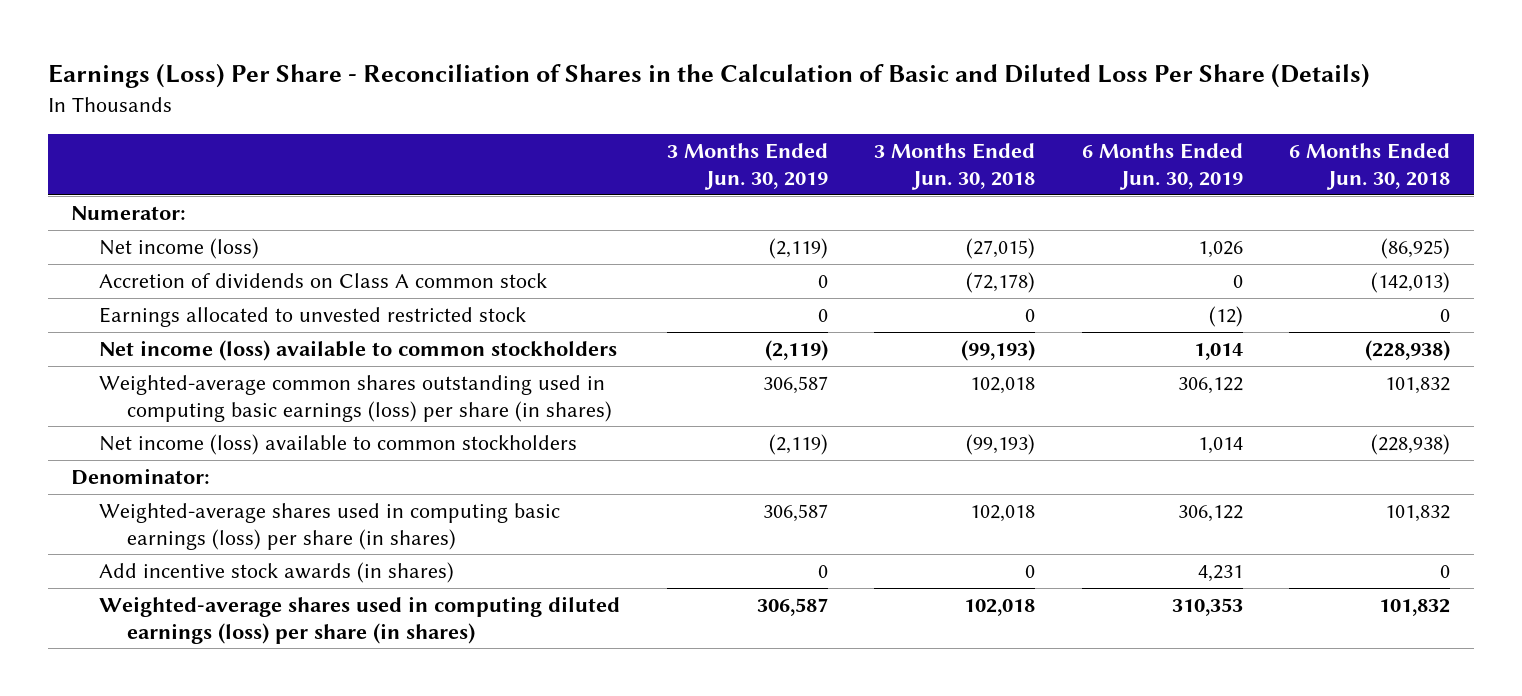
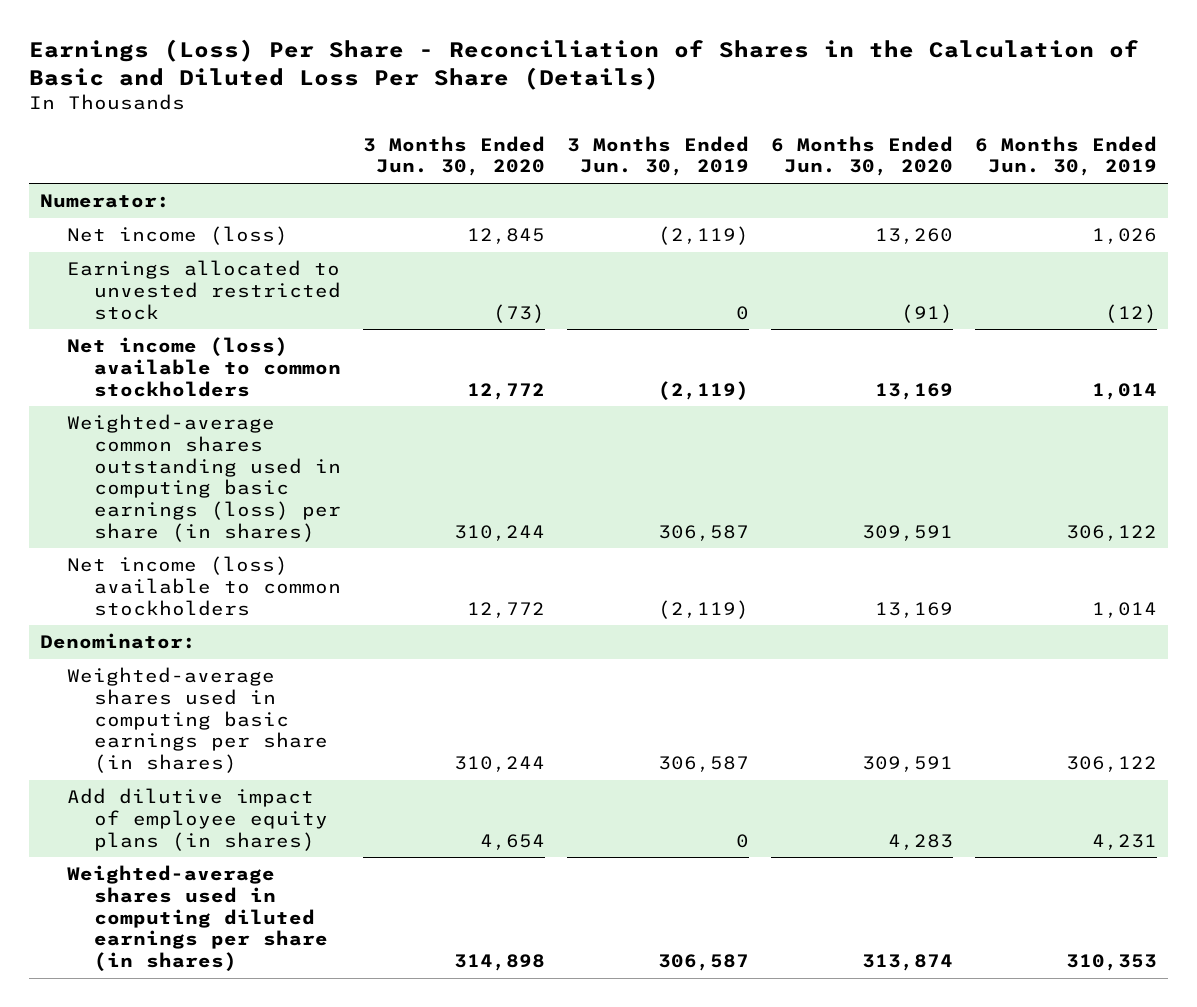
[874,143,1036,190] 3 Months Ended Jun. 30, 2018 -> none
[1289,143,1451,190] 6 Months Ended Jun. 30, 2018 -> none
none -> [362,135,545,177] 3 Months Ended Jun. 30, 2020
none -> [770,135,953,177] 6 Months Ended Jun. 30, 2020
[99,273,548,289] Accretion of dividends on Class A common stock -> none
[99,503,561,550] Weighted-average shares used in computing basic earnings (loss) per share (in shares) -> [66,667,328,773] Weighted-average shares used in computing basic earnings per share (in shares)
[99,562,455,584] Add incentive stock awards (in shares) -> [66,788,328,851] Add dilutive impact of employee equity plans (in shares)
[99,596,621,644] Weighted-average shares used in computing diluted earnings (loss) per share (in shares) -> [66,865,328,971] Weighted-average shares used in computing diluted earnings per share (in shares)

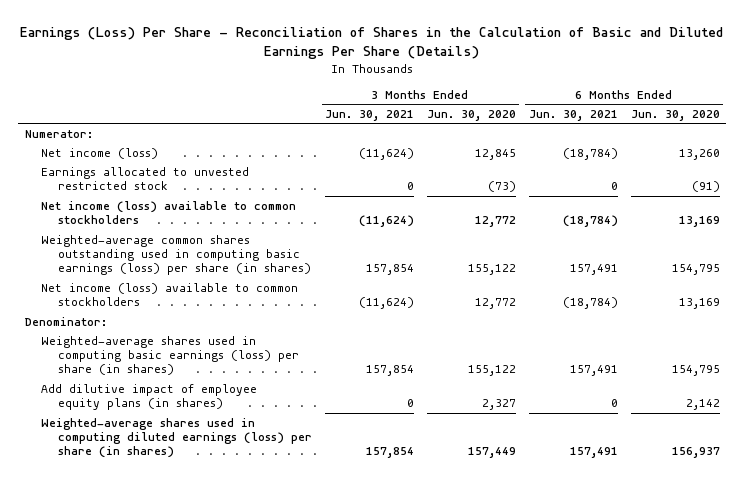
[28,38,1139,91] Earnings (Loss) Per Share - Reconciliation of Shares in the Calculation of Basic and Diluted Loss Per Share (Details) -> [20,27,724,60] Earnings (Loss) Per Share - Reconciliation of Shares in the Calculation of Basic and Diluted Earnings Per Share (Details)
[566,135,749,177] 3 Months Ended Jun. 30, 2019 -> none
[975,135,1158,177] 6 Months Ended Jun. 30, 2019 -> none
none -> [324,109,414,121] Jun. 30, 2021
none -> [528,109,618,121] Jun. 30, 2021
[453,524,545,541] 310,244 -> [467,264,516,276] 155,122
[861,524,953,541] 309,591 -> [671,264,720,276] 154,795
[66,667,328,773] Weighted-average shares used in computing basic earnings per share (in shares) -> [41,335,300,376] Weighted-average shares used in computing basic earnings (loss) per share (in shares)
[453,755,545,772] 310,244 -> [467,365,516,377] 155,122
[861,755,953,772] 309,591 -> [671,365,720,377] 154,795
[479,833,545,850] 4,654 -> [481,399,516,411] 2,327
[887,833,953,850] 4,283 -> [685,399,720,411] 2,142
[66,865,328,971] Weighted-average shares used in computing diluted earnings per share (in shares) -> [41,417,313,459] Weighted-average shares used in computing diluted earnings (loss) per share (in shares)
[453,953,545,971] 314,898 -> [467,447,516,459] 157,449
[861,953,953,971] 313,874 -> [671,447,720,459] 156,937

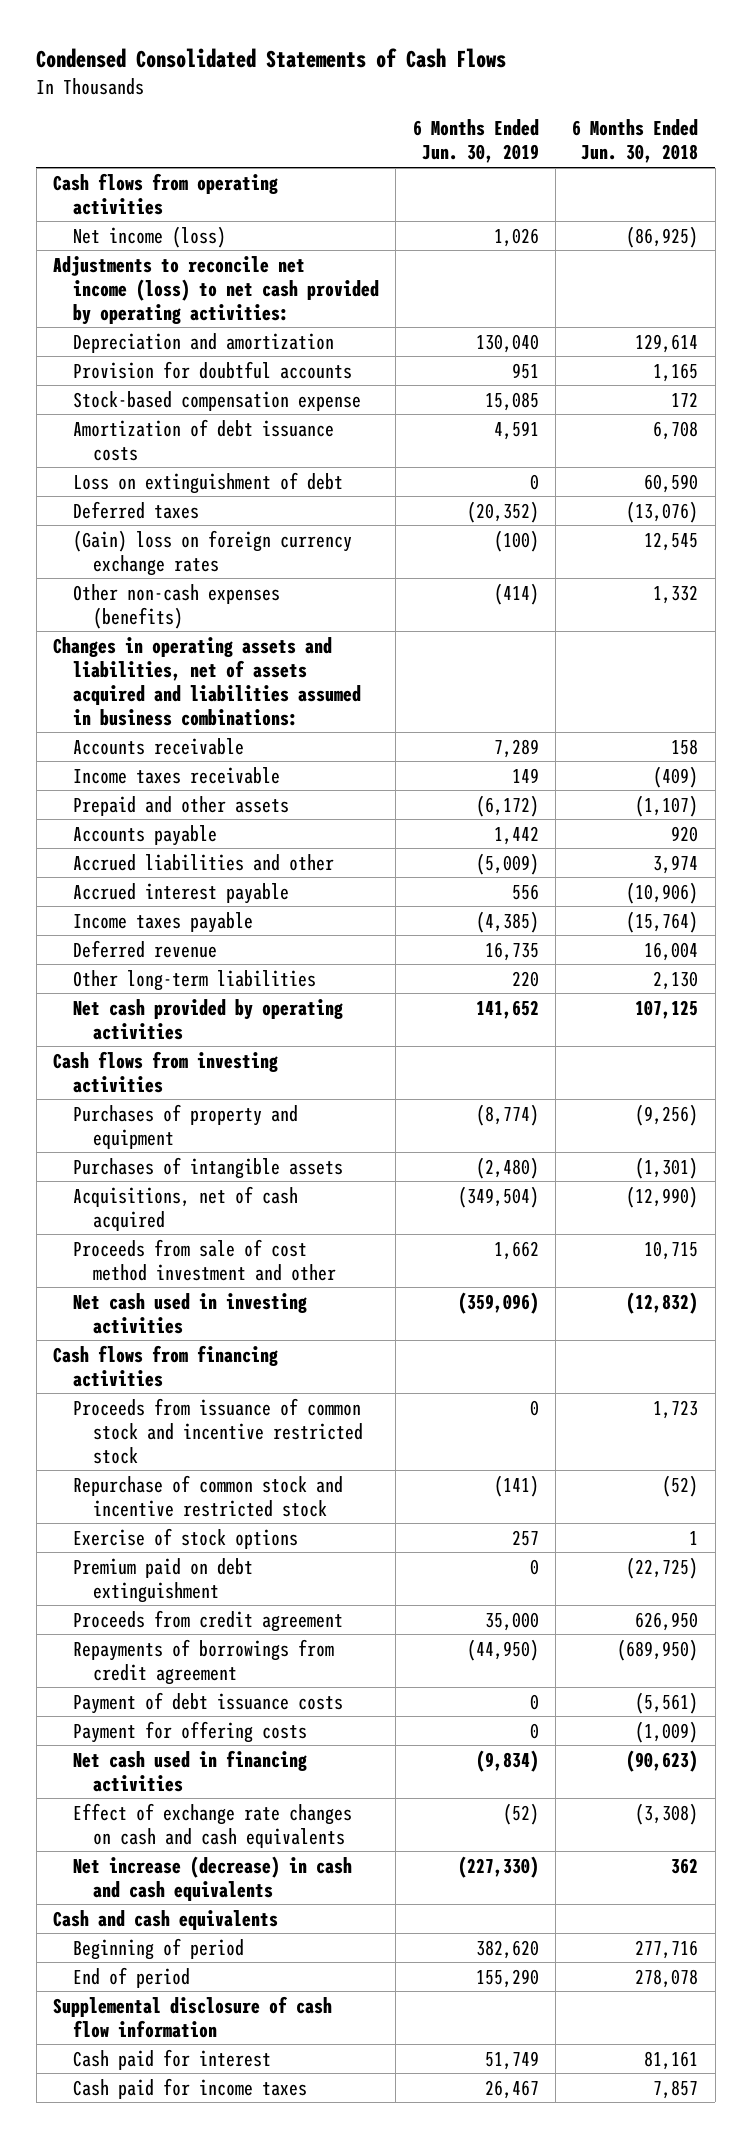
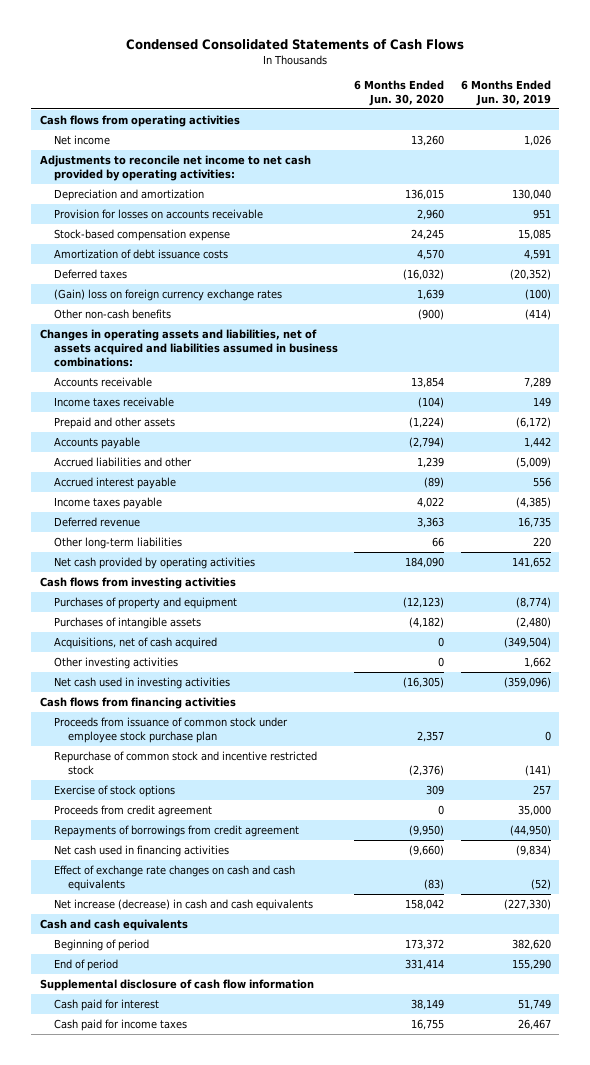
[572,119,699,164] 6 Months Ended Jun. 30, 2018 -> none
none -> [354,80,445,106] 6 Months Ended Jun. 30, 2020
[72,225,226,248] Net income (loss) -> [53,135,110,146] Net income
[52,255,379,325] Adjustments to reconcile net income (loss) to net cash provided by operating activities: -> [39,155,311,181] Adjustments to reconcile net income to net cash provided by operating activities:
[72,360,352,379] Provision for doubtful accounts -> [53,209,263,220] Provision for losses on accounts receivable
[72,471,343,494] Loss on extinguishment of debt -> none
[72,583,280,629] Other non-cash expenses (benefits) -> [53,309,171,320] Other non-cash benefits
[72,1238,336,1281] Proceeds from sale of cost method investment and other -> [53,657,178,670] Other investing activities
[72,1397,363,1464] Proceeds from issuance of common stock and incentive restricted stock -> none
none -> [53,717,288,743] Proceeds from issuance of common stock under employee stock purchase plan
[72,1557,253,1603] Premium paid on debt extinguishment -> none
[72,1691,343,1714] Payment of debt issuance costs -> none
[72,1720,307,1743] Payment for offering costs -> none

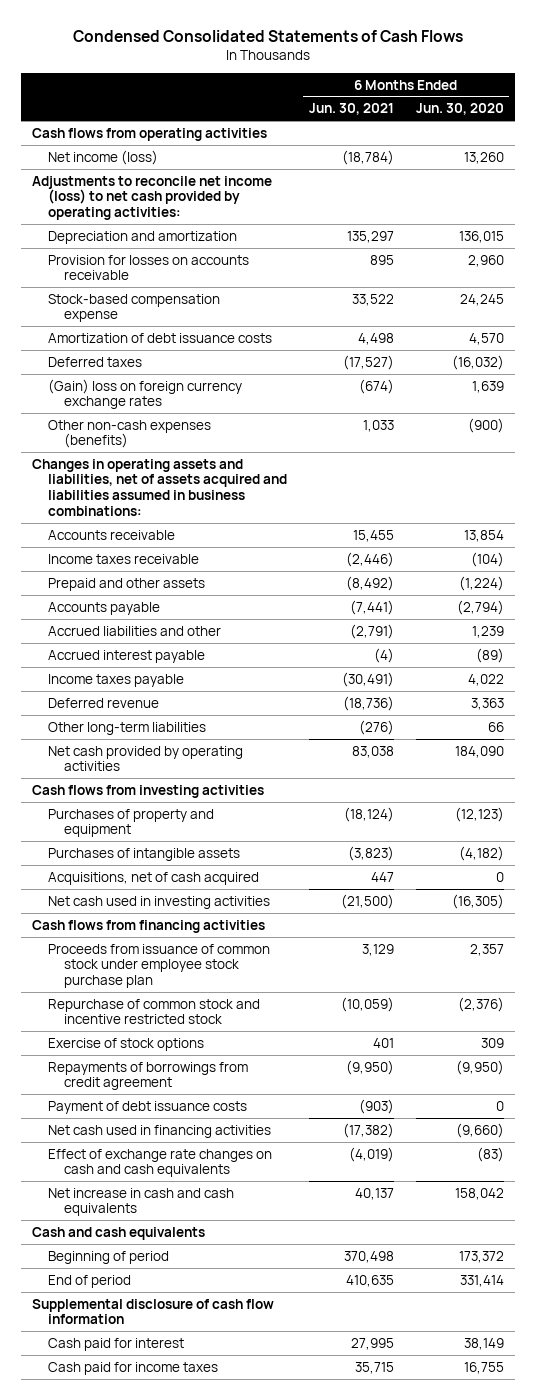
[460,80,551,106] 6 Months Ended Jun. 30, 2019 -> none
none -> [308,103,394,116] Jun. 30, 2021
[53,135,110,146] Net income -> [48,149,159,165] Net income (loss)
[39,155,311,181] Adjustments to reconcile net income to net cash provided by operating activities: -> [31,175,272,221] Adjustments to reconcile net income (loss) to net cash provided by operating activities:
[53,309,171,320] Other non-cash benefits -> [48,419,212,449] Other non-cash expenses (benefits)
[53,657,178,670] Other investing activities -> none
[53,805,212,818] Proceeds from credit agreement -> none
none -> [48,1100,248,1114] Payment of debt issuance costs
[53,899,313,912] Net increase (decrease) in cash and cash equivalents -> [48,1187,235,1217] Net increase in cash and cash equivalents

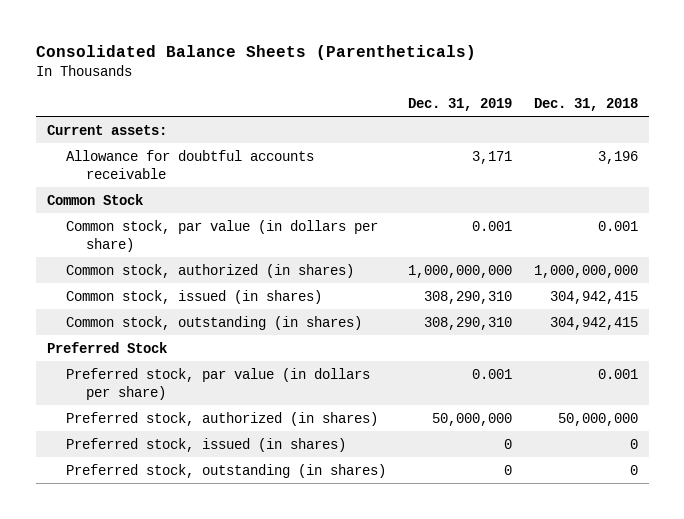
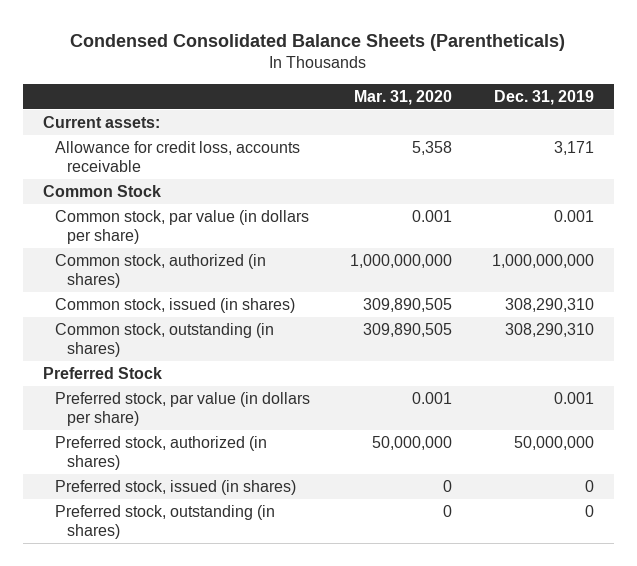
[35,45,476,61] Consolidated Balance Sheets (Parentheticals) -> [70,34,566,52] Condensed Consolidated Balance Sheets (Parentheticals)
[533,97,638,111] Dec. 31, 2018 -> none
none -> [354,89,453,105] Mar. 31, 2020
[66,149,315,179] Allowance for doubtful accounts receivable -> [54,140,300,172] Allowance for credit loss, accounts receivable

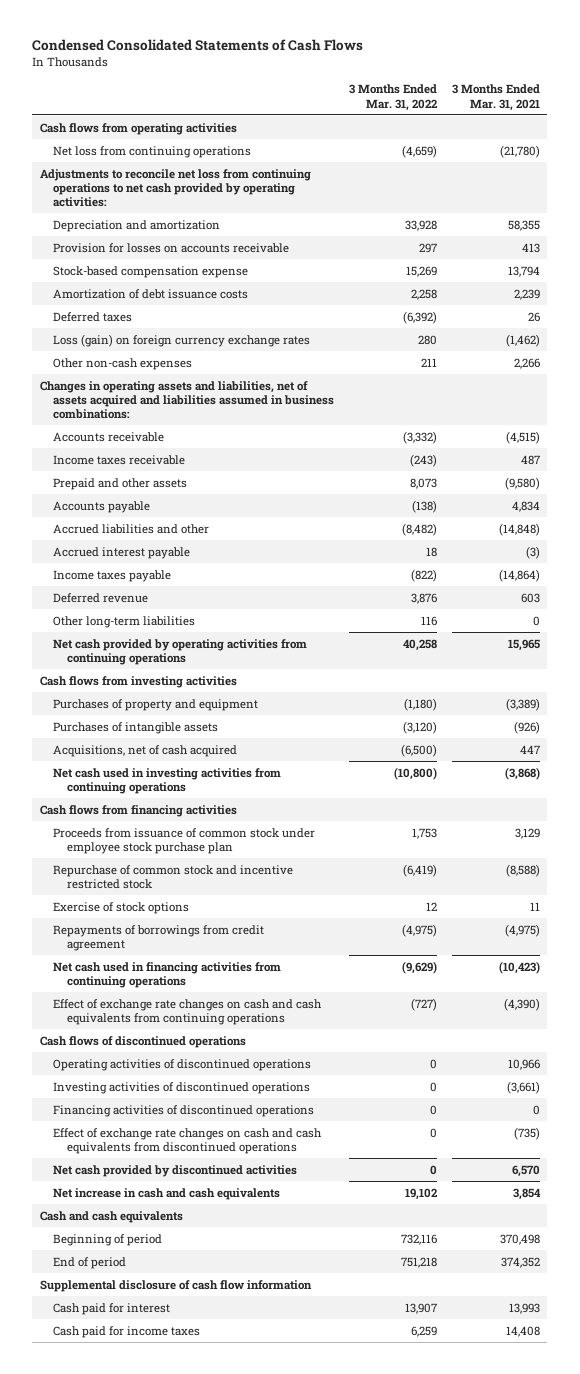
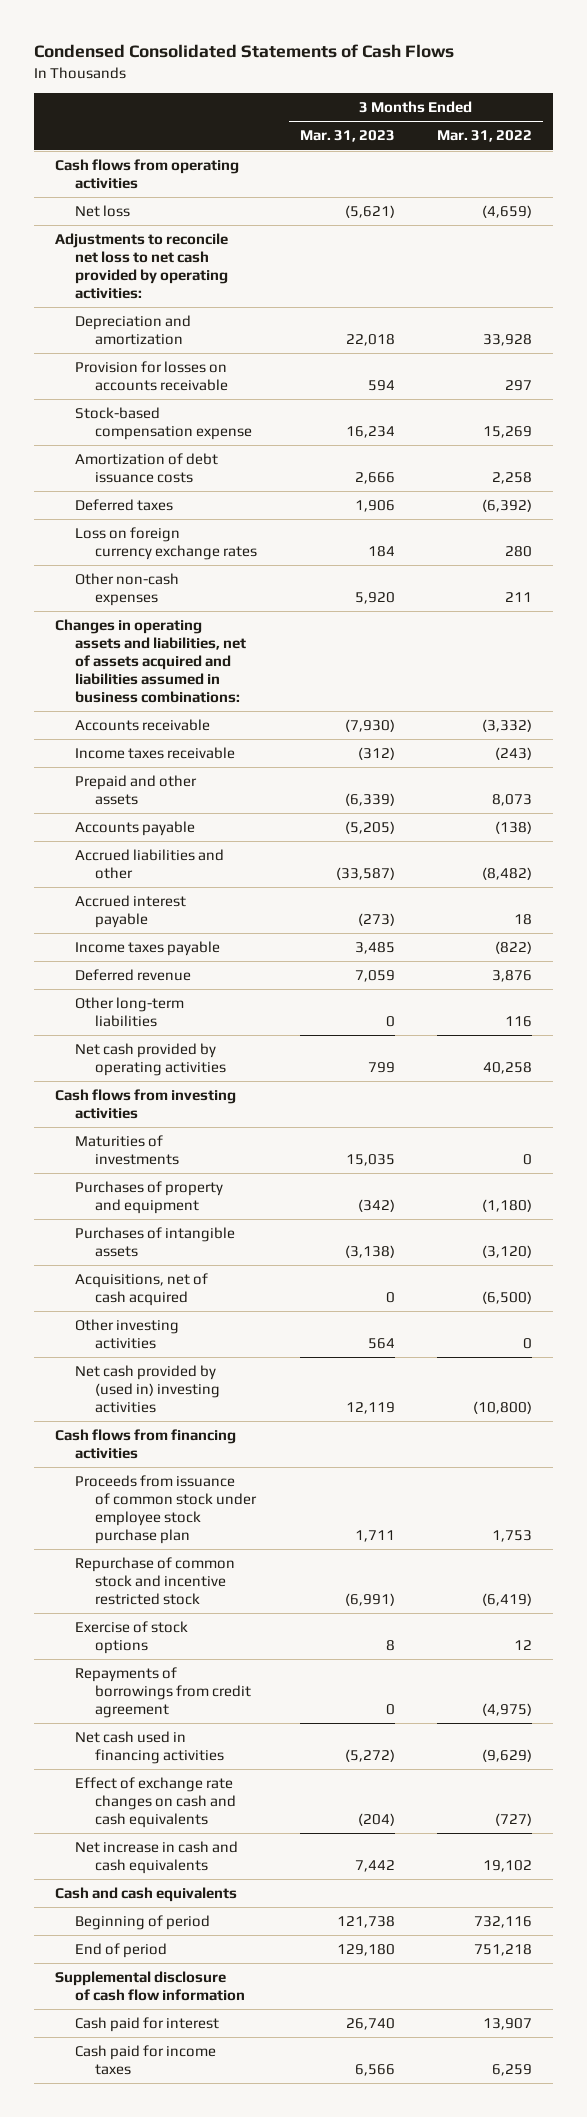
[451,84,540,111] 3 Months Ended Mar. 31, 2021 -> none
none -> [299,130,395,143] Mar. 31, 2023
[53,145,252,158] Net loss from continuing operations -> [75,205,131,218] Net loss
[39,168,311,207] Adjustments to reconcile net loss from continuing operations to net cash provided by operating activities: -> [54,233,229,299] Adjustments to reconcile net loss to net cash provided by operating activities:
[53,333,311,347] Loss (gain) on foreign currency exchange rates -> [75,527,258,560] Loss on foreign currency exchange rates
[53,638,308,665] Net cash provided by operating activities from continuing operations -> [75,1043,227,1076] Net cash provided by operating activities
none -> [75,1135,180,1165] Maturities of investments
none -> [75,1319,180,1349] Other investing activities
[53,767,282,794] Net cash used in investing activities from continuing operations -> [75,1365,221,1413] Net cash provided by (used in) investing activities
[39,1035,246,1048] Cash flows of discontinued operations -> none
[53,1058,312,1071] Operating activities of discontinued operations -> none
[53,1081,311,1094] Investing activities of discontinued operations -> none
[53,1104,315,1117] Financing activities of discontinued operations -> none
[53,1127,323,1154] Effect of exchange rate changes on cash and cash equivalents from discontinued operations -> none
[53,1164,298,1177] Net cash provided by discontinued activities -> none
[53,961,282,988] Net cash used in financing activities from continuing operations -> [75,1731,225,1764] Net cash used in financing activities
[53,998,323,1025] Effect of exchange rate changes on cash and cash equivalents from continuing operations -> [75,1777,237,1828] Effect of exchange rate changes on cash and cash equivalents

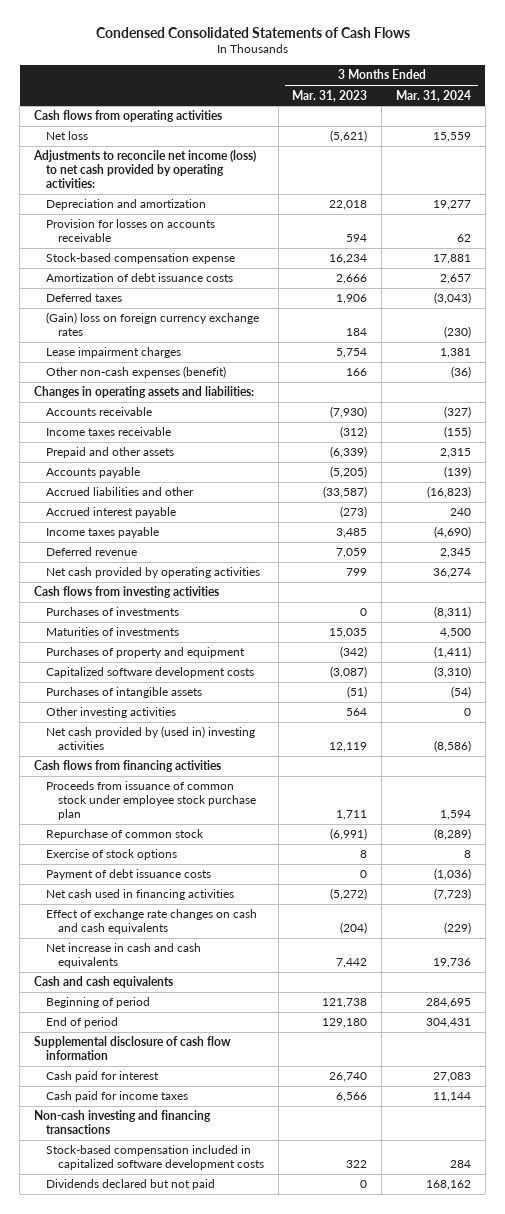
[437,130,533,143] Mar. 31, 2022 -> none
none -> [395,89,471,102] Mar. 31, 2024
[54,233,229,299] Adjustments to reconcile net loss to net cash provided by operating activities: -> [33,150,257,188] Adjustments to reconcile net income (loss) to net cash provided by operating activities:
[75,527,258,560] Loss on foreign currency exchange rates -> [45,312,259,337] (Gain) loss on foreign currency exchange rates
none -> [45,347,181,359] Lease impairment charges
[75,573,180,606] Other non-cash expenses -> [45,366,226,379] Other non-cash expenses (benefit)
[354,591,395,604] 5,920 -> [346,368,368,377] 166
[54,619,247,703] Changes in operating assets and liabilities, net of assets acquired and liabilities assumed in business combinations: -> [34,386,255,399] Changes in operating assets and liabilities:
[75,997,185,1027] Other long-term liabilities -> none
none -> [45,607,179,617] Purchases of investments
[75,1273,209,1306] Acquisitions, net of cash acquired -> none
none -> [45,667,254,679] Capitalized software development costs
[344,1244,395,1258] (3,138) -> [347,686,368,699] (51)
[75,1557,236,1605] Repurchase of common stock and incentive restricted stock -> [45,829,204,841] Repurchase of common stock
[75,1667,252,1718] Repayments of borrowings from credit agreement -> none
none -> [45,869,211,881] Payment of debt issuance costs
none -> [34,1110,212,1135] Non-cash investing and financing transactions
none -> [45,1145,264,1171] Stock-based compensation included in capitalized software development costs
none -> [45,1179,215,1191] Dividends declared but not paid

